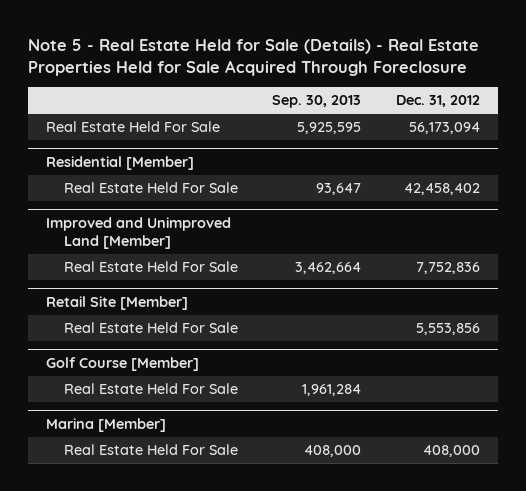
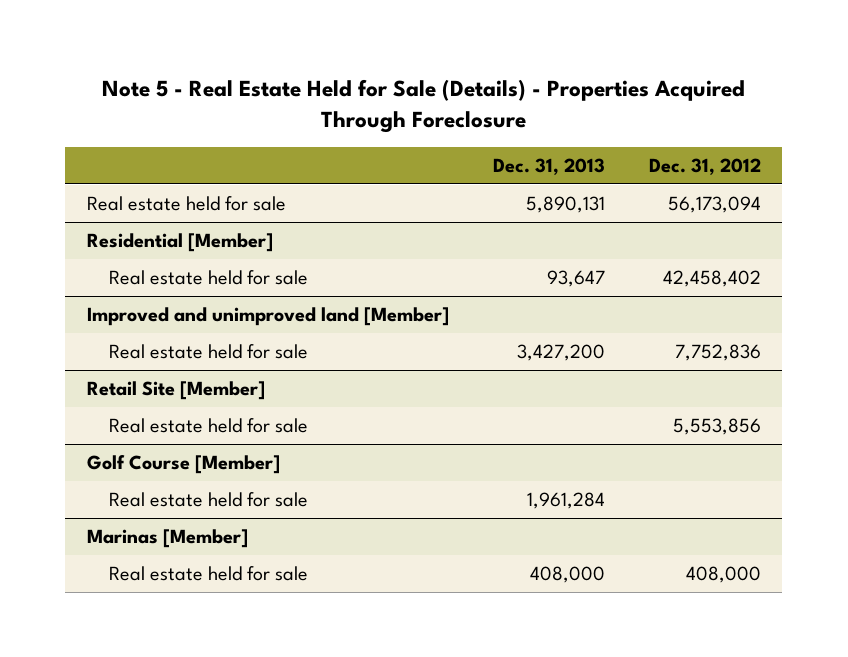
[28,38,480,76] Note 5 - Real Estate Held for Sale (Details) - Real Estate Properties Held for Sale Acquired Through Foreclosure -> [101,79,745,133] Note 5 - Real Estate Held for Sale (Details) - Properties Acquired Through Foreclosure
[272,95,362,109] Sep. 30, 2013 -> none
none -> [492,157,605,175] Dec. 31, 2013
[45,121,220,133] Real Estate Held For Sale -> [87,196,287,212] Real estate held for sale
[63,182,238,194] Real Estate Held For Sale -> [109,270,309,286] Real estate held for sale
[45,217,231,249] Improved and Unimproved Land [Member] -> [87,307,450,327] Improved and unimproved land [Member]
[63,261,238,273] Real Estate Held For Sale -> [109,344,309,360] Real estate held for sale
[63,322,238,334] Real Estate Held For Sale -> [109,418,309,434] Real estate held for sale
[63,383,238,395] Real Estate Held For Sale -> [109,492,309,508] Real estate held for sale
[45,418,166,433] Marina [Member] -> [87,529,249,549] Marinas [Member]
[63,444,238,456] Real Estate Held For Sale -> [109,566,309,582] Real estate held for sale

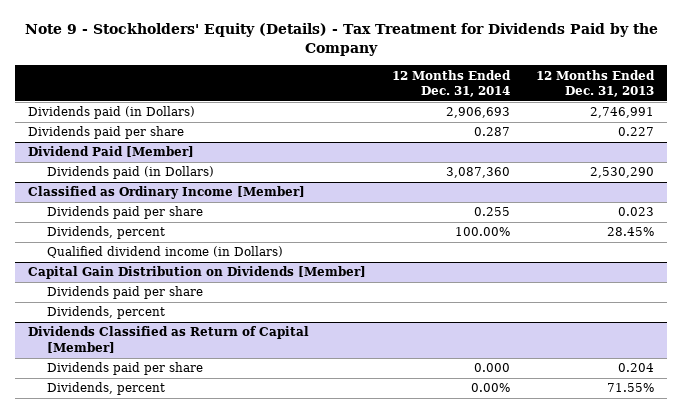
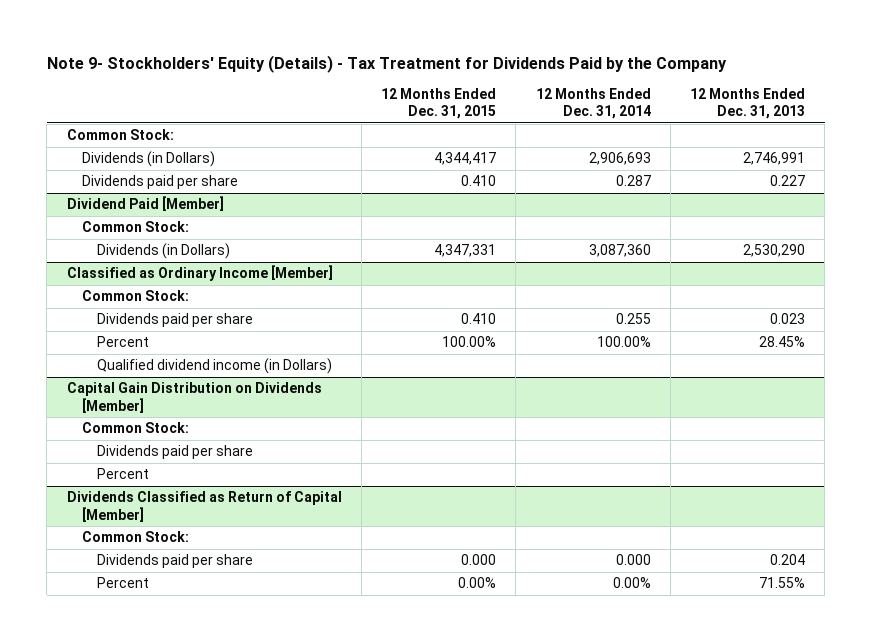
[25,23,659,57] Note 9 - Stockholders' Equity (Details) - Tax Treatment for Dividends Paid by the Company -> [46,54,727,73] Note 9- Stockholders' Equity (Details) - Tax Treatment for Dividends Paid by the Company
none -> [381,87,497,120] 12 Months Ended Dec. 31, 2015
none -> [66,129,174,141] Common Stock:
[28,106,196,120] Dividends paid (in Dollars) -> [81,151,215,168] Dividends (in Dollars)
none -> [81,221,189,233] Common Stock:
[46,166,214,180] Dividends paid (in Dollars) -> [96,243,230,260] Dividends (in Dollars)
none -> [81,290,189,302] Common Stock:
[46,226,165,240] Dividends, percent -> [96,336,149,348] Percent
none -> [81,422,189,434] Common Stock:
[46,306,165,320] Dividends, percent -> [96,468,149,480] Percent
none -> [81,531,189,543] Common Stock:
[46,382,165,396] Dividends, percent -> [96,577,149,589] Percent

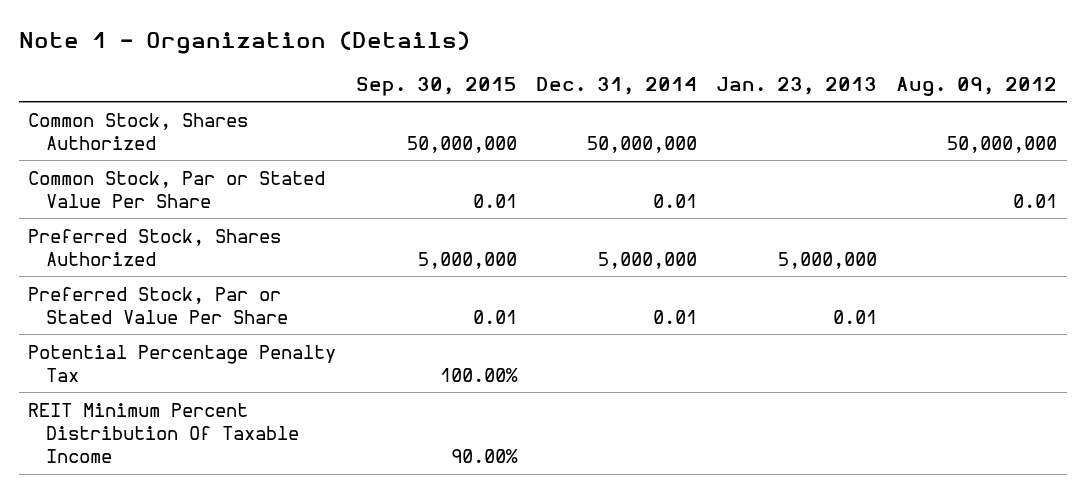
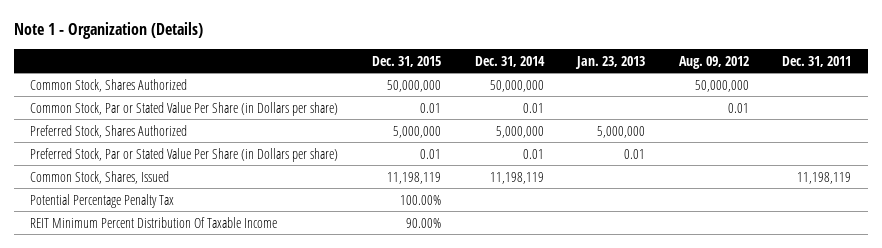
[355,77,517,97] Sep. 30, 2015 -> none
none -> [372,55,442,67] Dec. 31, 2015
none -> [782,55,852,67] Dec. 31, 2011
[28,170,326,208] Common Stock, Par or Stated Value Per Share -> [30,101,339,116] Common Stock, Par or Stated Value Per Share (in Dollars per share)
[28,286,289,324] Preferred Stock, Par or Stated Value Per Share -> [30,147,339,162] Preferred Stock, Par or Stated Value Per Share (in Dollars per share)
none -> [30,170,170,184] Common Stock, Shares, Issued

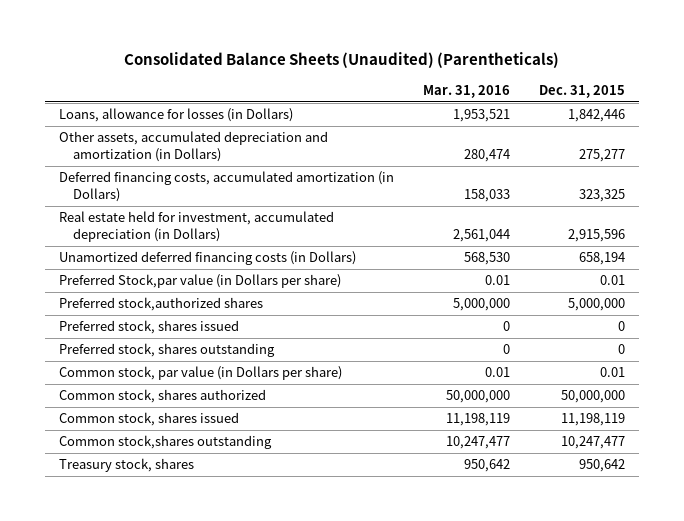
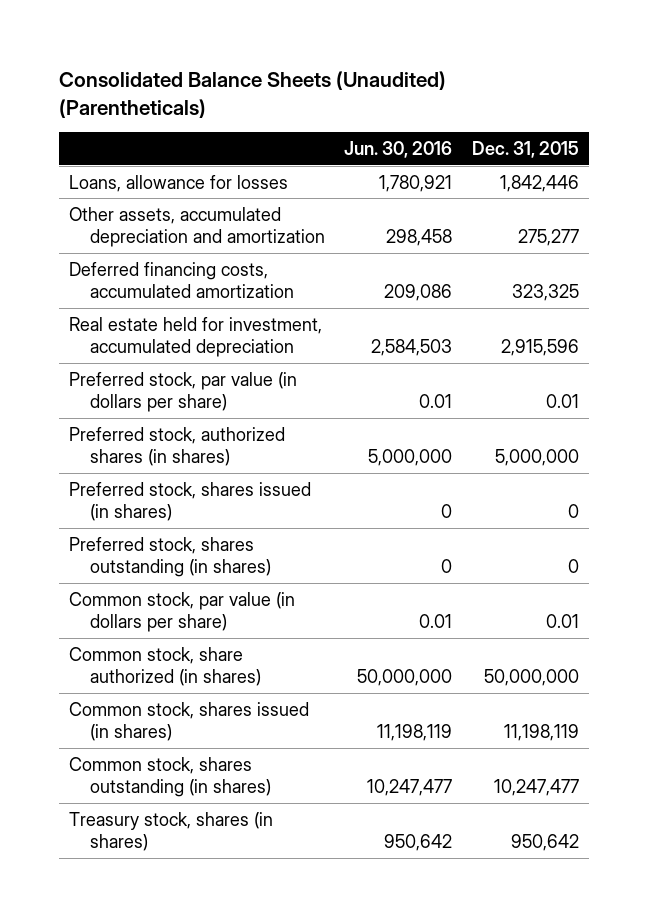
[422,84,510,98] Mar. 31, 2016 -> none
none -> [344,141,453,159] Jun. 30, 2016
[58,251,356,266] Unamortized deferred financing costs (in Dollars) -> none
[58,108,293,123] Loans, allowance for losses (in Dollars) -> [68,174,288,192] Loans, allowance for losses
[58,131,328,163] Other assets, accumulated depreciation and amortization (in Dollars) -> [68,206,325,248] Other assets, accumulated depreciation and amortization
[58,171,394,203] Deferred financing costs, accumulated amortization (in Dollars) -> [68,261,294,299] Deferred financing costs, accumulated amortization
[58,211,334,243] Real estate held for investment, accumulated depreciation (in Dollars) -> [68,316,322,358] Real estate held for investment, accumulated depreciation
[58,274,341,289] Preferred Stock,par value (in Dollars per share) -> [68,371,297,413] Preferred stock, par value (in dollars per share)
[58,297,263,312] Preferred stock,authorized shares -> [68,426,285,467] Preferred stock, authorized shares (in shares)
[58,320,239,335] Preferred stock, shares issued -> [68,481,311,522] Preferred stock, shares issued (in shares)
[58,343,275,358] Preferred stock, shares outstanding -> [68,536,271,578] Preferred stock, shares outstanding (in shares)
[58,366,342,381] Common stock, par value (in Dollars per share) -> [68,591,295,633] Common stock, par value (in dollars per share)
[58,389,266,404] Common stock, shares authorized -> [68,646,261,687] Common stock, share authorized (in shares)
[58,412,239,427] Common stock, shares issued -> [68,701,309,742] Common stock, shares issued (in shares)
[58,435,272,450] Common stock,shares outstanding -> [68,756,271,798] Common stock, shares outstanding (in shares)
[58,458,194,473] Treasury stock, shares -> [68,811,273,852] Treasury stock, shares (in shares)

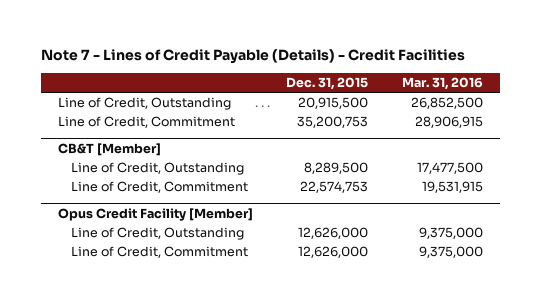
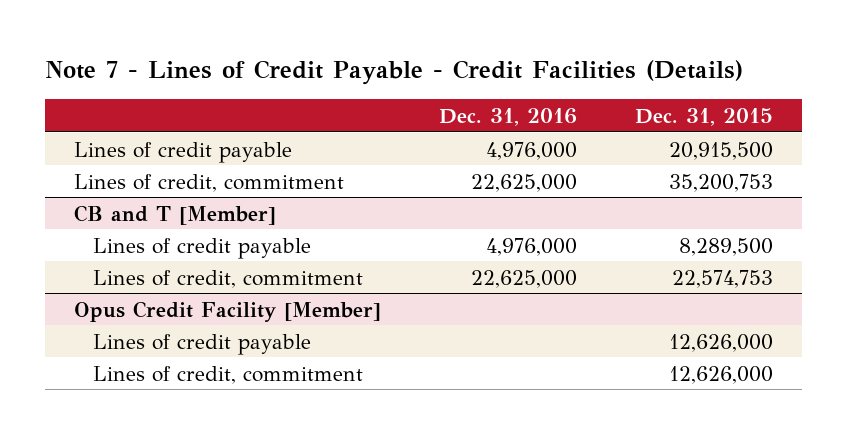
[41,49,466,65] Note 7 - Lines of Credit Payable (Details) - Credit Facilities -> [45,60,744,86] Note 7 - Lines of Credit Payable - Credit Facilities (Details)
[401,76,483,90] Mar. 31, 2016 -> none
none -> [439,107,578,126] Dec. 31, 2016
[57,97,231,111] Line of Credit, Outstanding -> [74,141,293,163] Lines of credit payable
[57,116,235,129] Line of Credit, Commitment -> [74,173,345,192] Lines of credit, commitment
[57,142,161,156] CB&T [Member] -> [74,204,277,225] CB and T [Member]
[70,162,244,176] Line of Credit, Outstanding -> [92,237,311,259] Lines of credit payable
[70,181,248,194] Line of Credit, Commitment -> [92,269,363,288] Lines of credit, commitment
[70,227,244,241] Line of Credit, Outstanding -> [92,333,311,355] Lines of credit payable
[70,246,248,259] Line of Credit, Commitment -> [92,365,363,384] Lines of credit, commitment

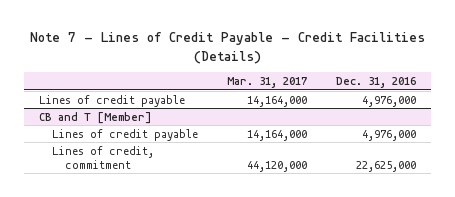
[635,107,774,126] Dec. 31, 2015 -> none
none -> [227,77,308,89] Mar. 31, 2017
[74,173,345,192] Lines of credit, commitment -> none
[74,300,382,322] Opus Credit Facility [Member] -> none
[92,333,311,355] Lines of credit payable -> none
[92,365,363,384] Lines of credit, commitment -> none

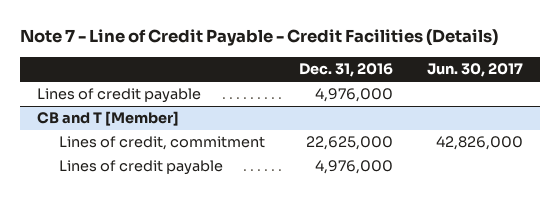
[29,32,425,64] Note 7 - Lines of Credit Payable - Credit Facilities (Details) -> [19,29,498,47] Note 7 - Line of Credit Payable - Credit Facilities (Details)
[227,77,308,89] Mar. 31, 2017 -> none
none -> [426,63,523,78] Jun. 30, 2017
[51,128,198,141] Lines of credit payable -> [59,160,224,176] Lines of credit payable

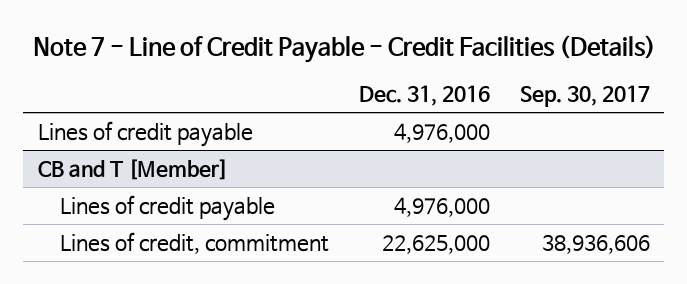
[426,63,523,78] Jun. 30, 2017 -> none
none -> [519,85,650,108] Sep. 30, 2017
[59,136,266,151] Lines of credit, commitment -> [59,231,329,254] Lines of credit, commitment

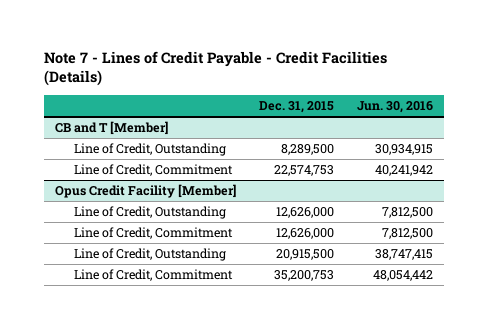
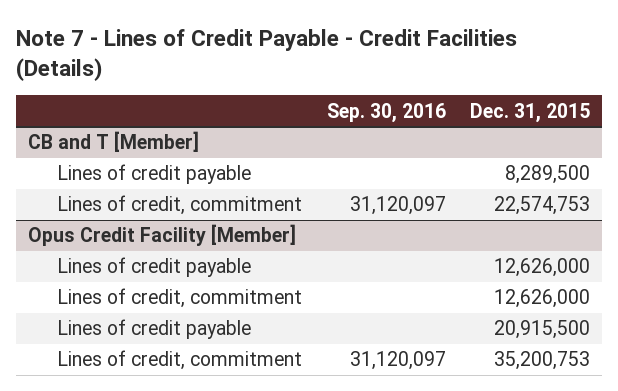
[356,100,433,113] Jun. 30, 2016 -> none
none -> [326,102,446,123] Sep. 30, 2016
[73,143,226,157] Line of Credit, Outstanding -> [57,164,252,185] Lines of credit payable
[73,164,233,177] Line of Credit, Commitment -> [57,195,303,216] Lines of credit, commitment
[73,206,226,220] Line of Credit, Outstanding -> [57,257,252,278] Lines of credit payable
[73,227,233,240] Line of Credit, Commitment -> [57,288,303,309] Lines of credit, commitment
[73,248,226,262] Line of Credit, Outstanding -> [57,319,252,340] Lines of credit payable
[73,269,233,282] Line of Credit, Commitment -> [57,350,303,371] Lines of credit, commitment

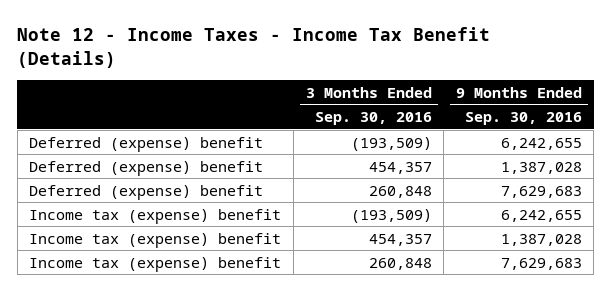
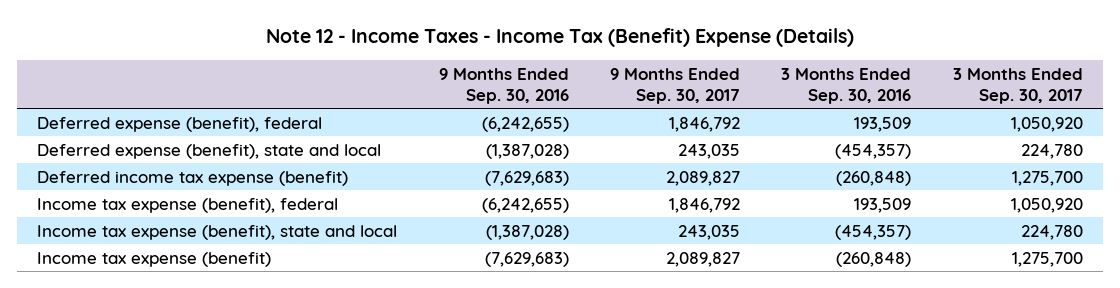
[17,27,491,68] Note 12 - Income Taxes - Income Tax Benefit (Details) -> [265,28,854,48] Note 12 - Income Taxes - Income Tax (Benefit) Expense (Details)
none -> [609,68,740,104] 9 Months Ended Sep. 30, 2017
none -> [952,68,1083,104] 3 Months Ended Sep. 30, 2017
[29,136,264,152] Deferred (expense) benefit -> [37,116,323,132] Deferred expense (benefit), federal
[350,136,432,151] (193,509) -> [854,116,912,132] 193,509
[500,137,582,150] 6,242,655 -> [481,116,569,132] (6,242,655)
[29,160,264,176] Deferred (expense) benefit -> [37,143,382,159] Deferred expense (benefit), state and local
[368,161,432,174] 454,357 -> [835,143,912,159] (454,357)
[500,161,582,174] 1,387,028 -> [485,143,569,159] (1,387,028)
[29,184,264,200] Deferred (expense) benefit -> [37,170,349,186] Deferred income tax expense (benefit)
[368,185,432,198] 260,848 -> [836,170,912,186] (260,848)
[500,185,582,198] 7,629,683 -> [484,170,569,186] (7,629,683)
[29,208,282,224] Income tax (expense) benefit -> [37,197,339,213] Income tax expense (benefit), federal
[350,208,432,223] (193,509) -> [854,197,912,213] 193,509
[500,209,582,222] 6,242,655 -> [481,197,569,213] (6,242,655)
[29,232,282,248] Income tax (expense) benefit -> [37,224,398,240] Income tax expense (benefit), state and local
[368,233,432,246] 454,357 -> [835,224,912,240] (454,357)
[500,233,582,246] 1,387,028 -> [485,224,569,240] (1,387,028)
[29,256,282,272] Income tax (expense) benefit -> [37,251,272,267] Income tax expense (benefit)
[368,257,432,270] 260,848 -> [836,251,912,267] (260,848)
[500,257,582,270] 7,629,683 -> [484,251,569,267] (7,629,683)

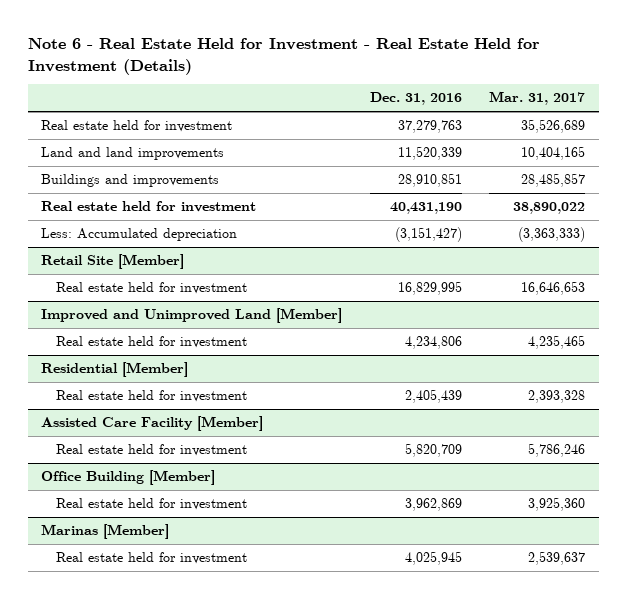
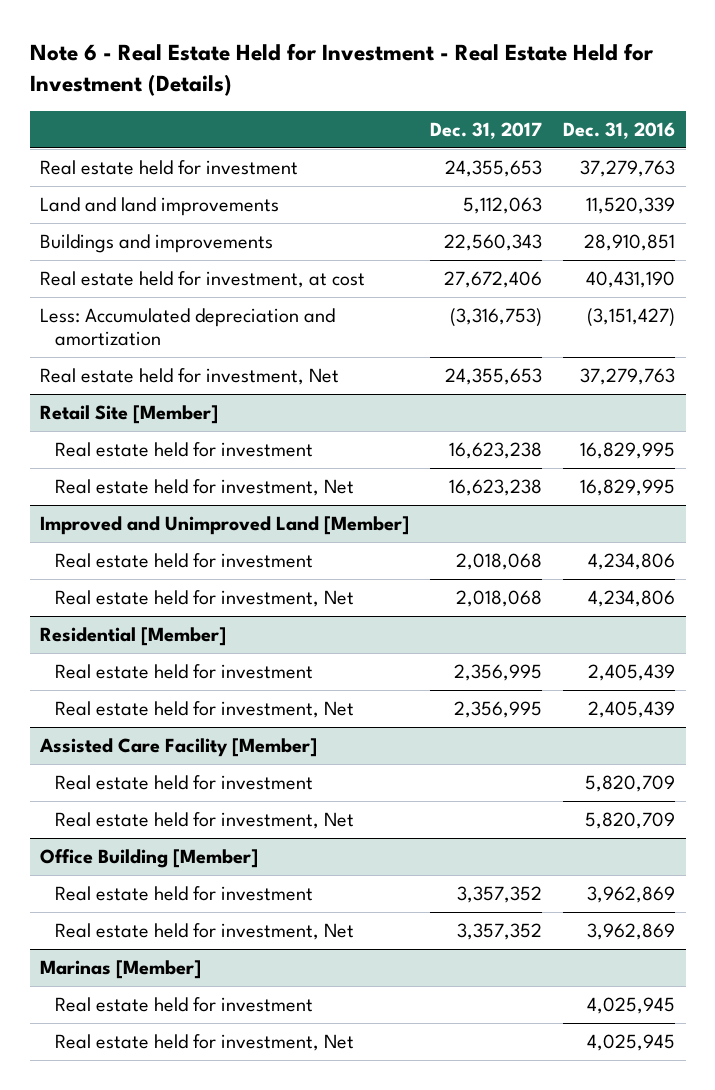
[489,91,586,106] Mar. 31, 2017 -> none
none -> [430,121,543,139] Dec. 31, 2017
[41,201,257,213] Real estate held for investment -> [40,270,366,288] Real estate held for investment, at cost
[41,228,238,242] Less: Accumulated depreciation -> [40,307,336,346] Less: Accumulated depreciation and amortization
none -> [40,367,340,385] Real estate held for investment, Net
none -> [55,478,355,496] Real estate held for investment, Net
none -> [55,589,355,607] Real estate held for investment, Net
none -> [55,700,355,718] Real estate held for investment, Net
none -> [55,811,355,829] Real estate held for investment, Net
none -> [55,922,355,940] Real estate held for investment, Net
none -> [55,1033,355,1051] Real estate held for investment, Net

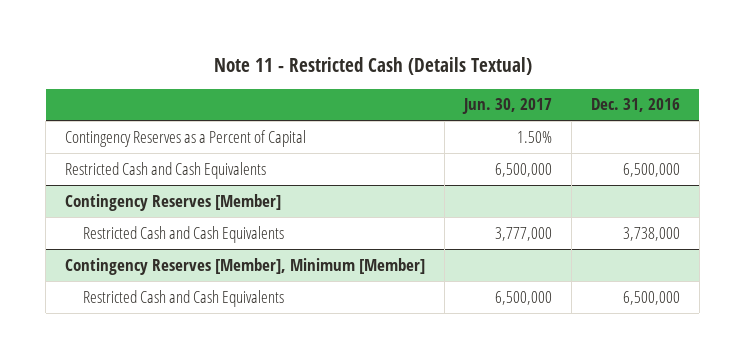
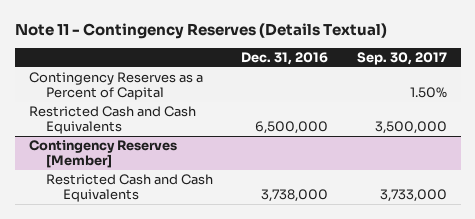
[213,56,532,75] Note 11 - Restricted Cash (Details Textual) -> [14,22,387,39] Note 11 - Contingency Reserves (Details Textual)
[462,98,553,115] Jun. 30, 2017 -> none
none -> [356,51,447,65] Sep. 30, 2017
[65,257,426,275] Contingency Reserves [Member], Minimum [Member] -> none
[82,289,284,307] Restricted Cash and Cash Equivalents -> none

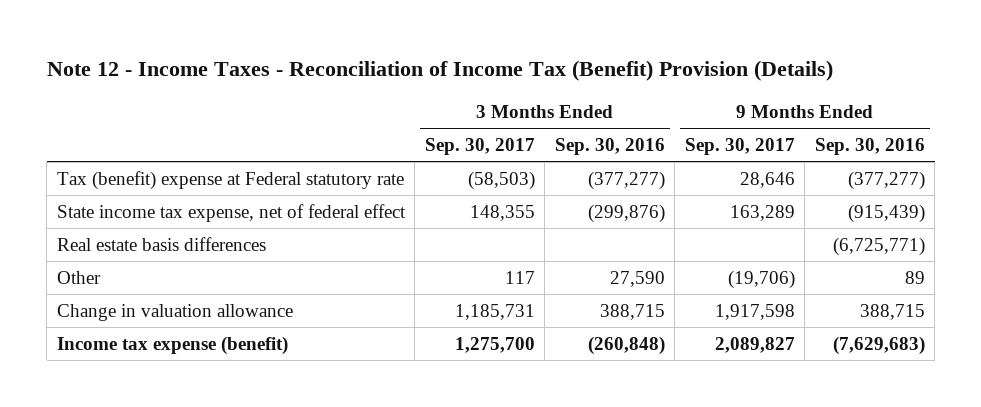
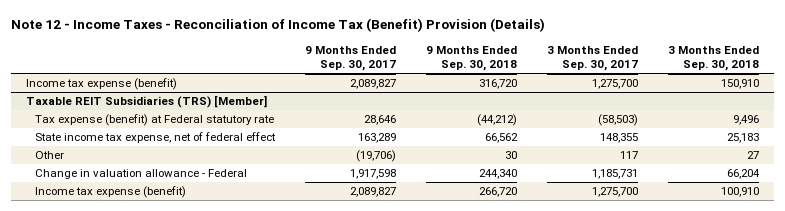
[554,137,665,155] Sep. 30, 2016 -> none
[814,137,925,155] Sep. 30, 2016 -> none
none -> [426,45,518,72] 9 Months Ended Sep. 30, 2018
none -> [668,45,760,72] 3 Months Ended Sep. 30, 2018
none -> [25,78,177,91] Income tax expense (benefit)
none -> [25,95,267,109] Taxable REIT Subsidiaries (TRS) [Member]
[56,170,404,190] Tax (benefit) expense at Federal statutory rate -> [35,114,275,127] Tax expense (benefit) at Federal statutory rate
[56,236,266,251] Real estate basis differences -> none
[56,303,293,321] Change in valuation allowance -> [35,169,248,180] Change in valuation allowance - Federal

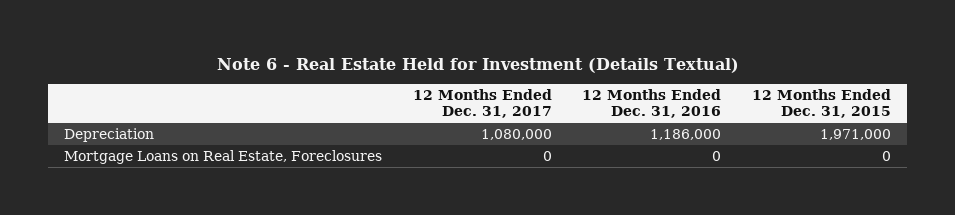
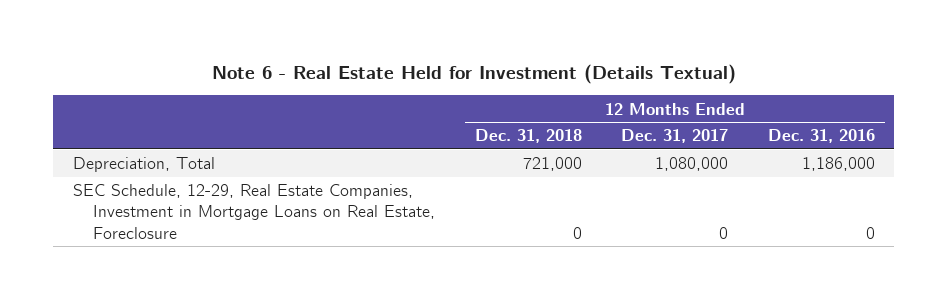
[752,89,892,119] 12 Months Ended Dec. 31, 2015 -> none
none -> [474,129,582,144] Dec. 31, 2018
[63,128,154,143] Depreciation -> [72,157,215,173] Depreciation, Total
[63,150,382,165] Mortgage Loans on Real Estate, Foreclosures -> [72,184,435,239] SEC Schedule, 12-29, Real Estate Companies, Investment in Mortgage Loans on Real Estate, Foreclosure

